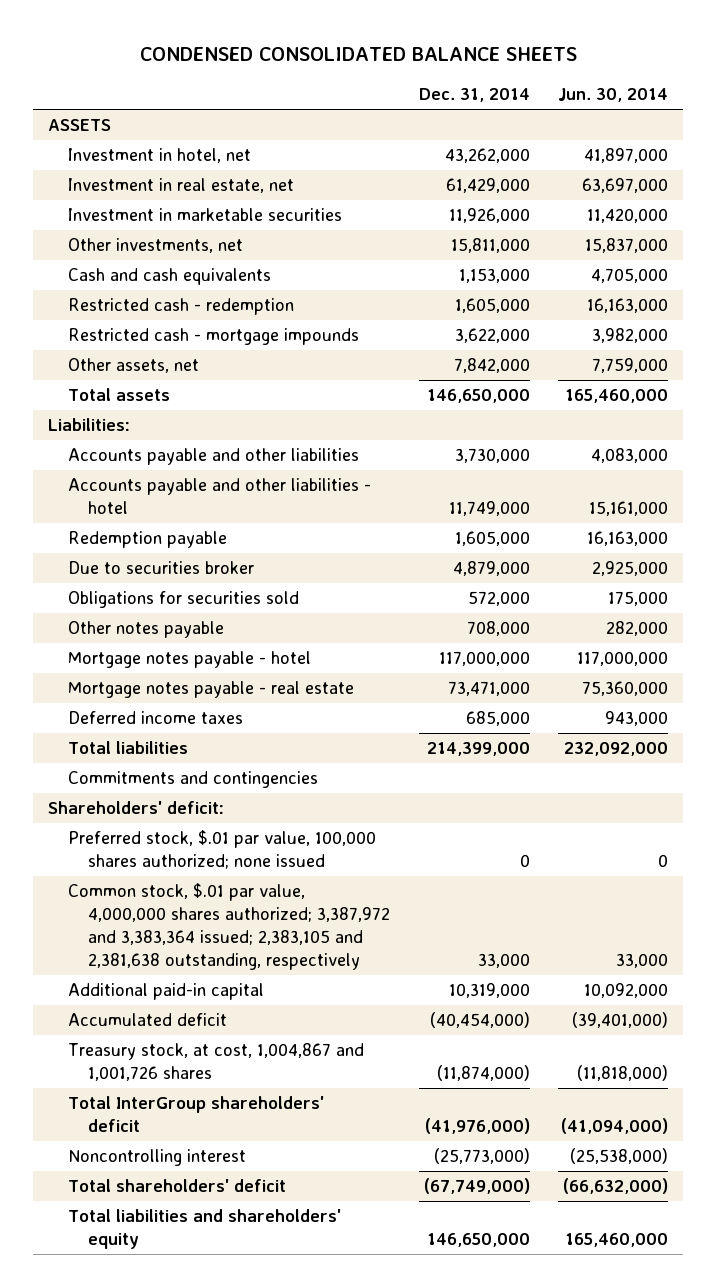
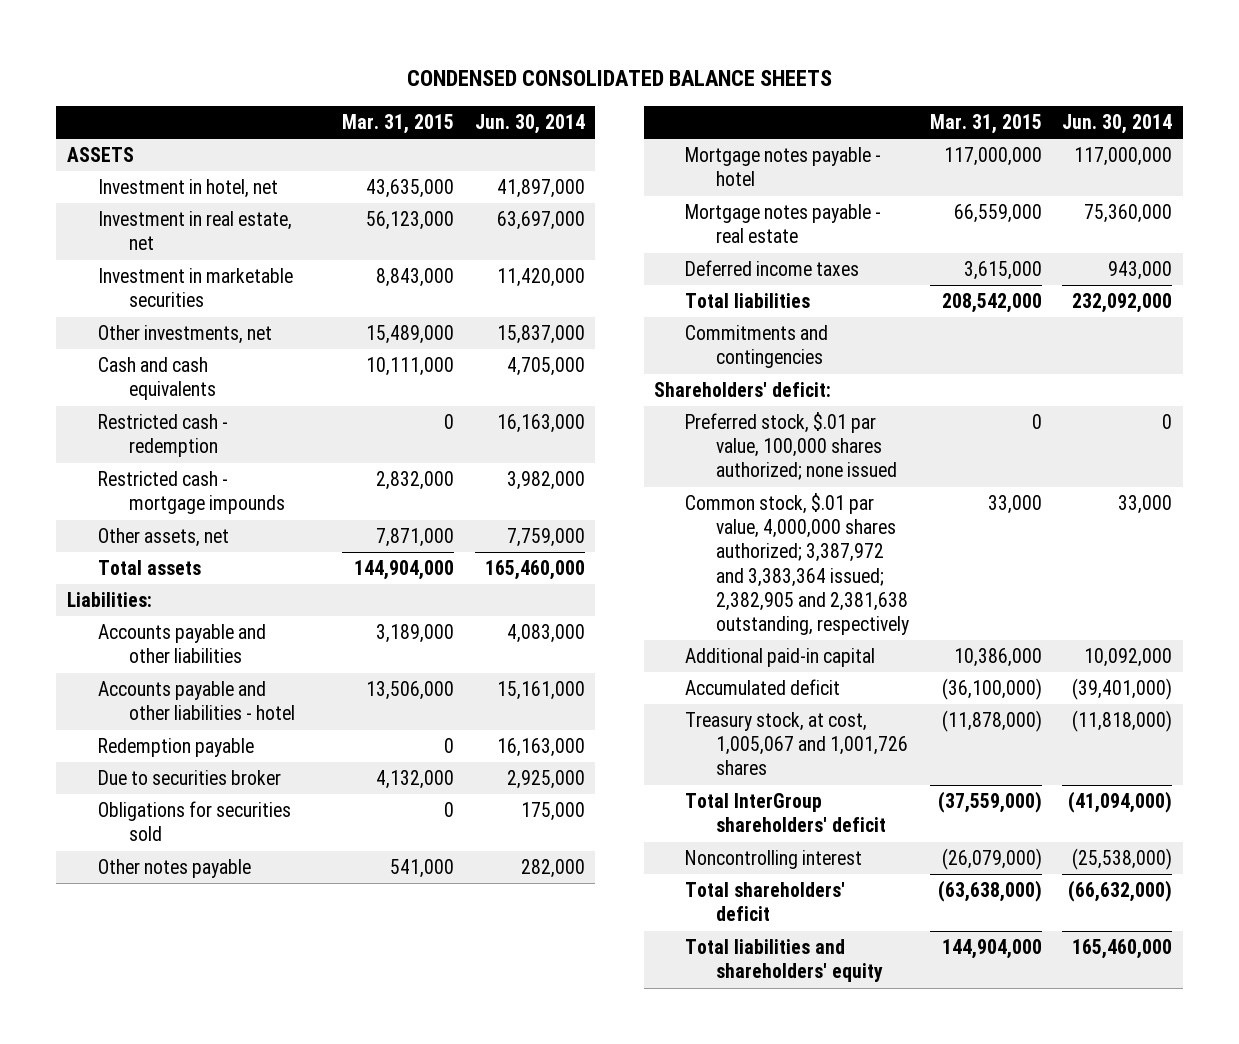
[418,88,530,103] Dec. 31, 2014 -> none
none -> [342,113,455,134] Mar. 31, 2015
[67,883,391,970] Common stock, $.01 par value, 4,000,000 shares authorized; 3,387,972 and 3,383,364 issued; 2,383,105 and 2,381,638 outstanding, respectively -> [685,493,909,635] Common stock, $.01 par value, 4,000,000 shares authorized; 3,387,972 and 3,383,364 issued; 2,382,905 and 2,381,638 outstanding, respectively
[67,1043,364,1082] Treasury stock, at cost, 1,004,867 and 1,001,726 shares -> [685,712,908,776] Treasury stock, at cost, 1,005,067 and 1,001,726 shares

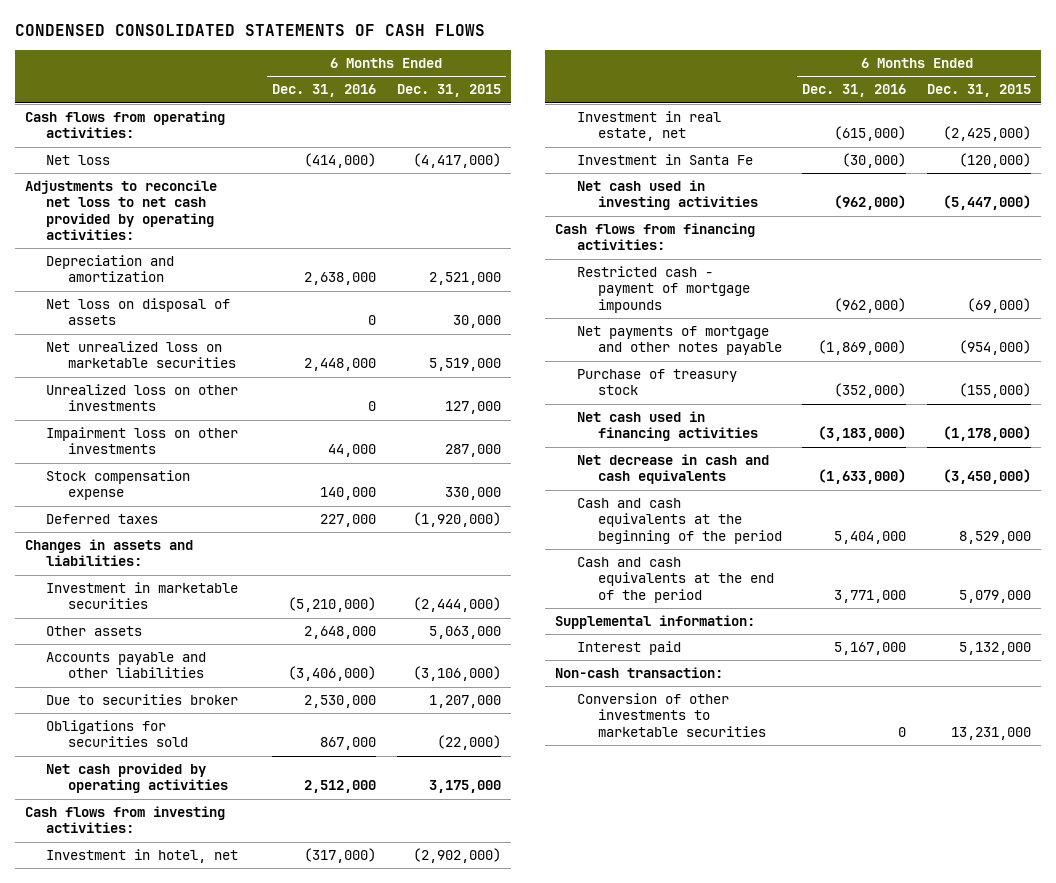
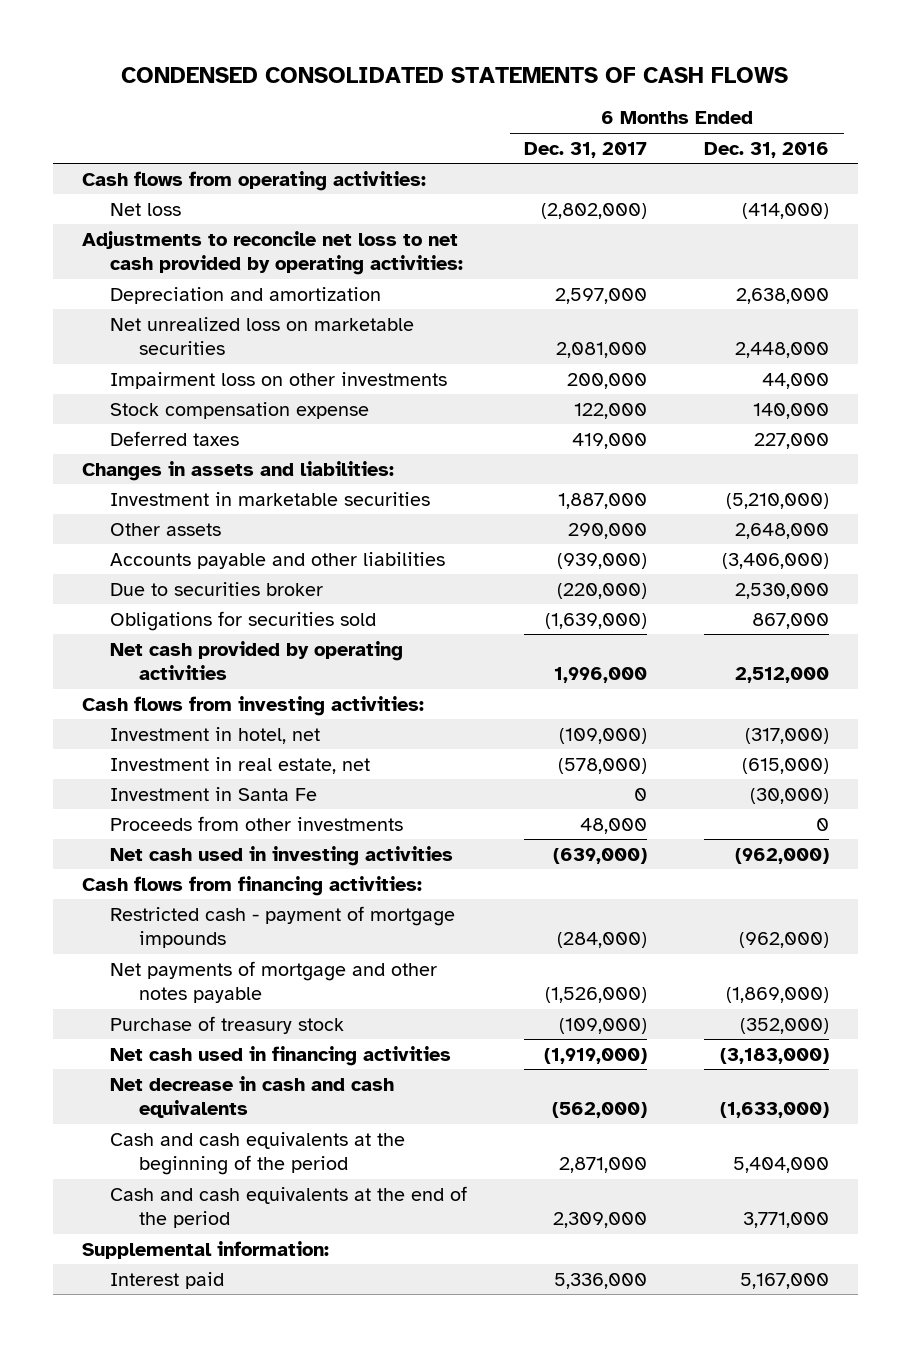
[396,84,501,98] Dec. 31, 2015 -> none
none -> [524,141,648,158] Dec. 31, 2017
[46,298,231,326] Net loss on disposal of assets -> none
[46,384,239,412] Unrealized loss on other investments -> none
none -> [110,815,404,831] Proceeds from other investments
[555,667,724,679] Non-cash transaction: -> none
[576,693,767,737] Conversion of other investments to marketable securities -> none

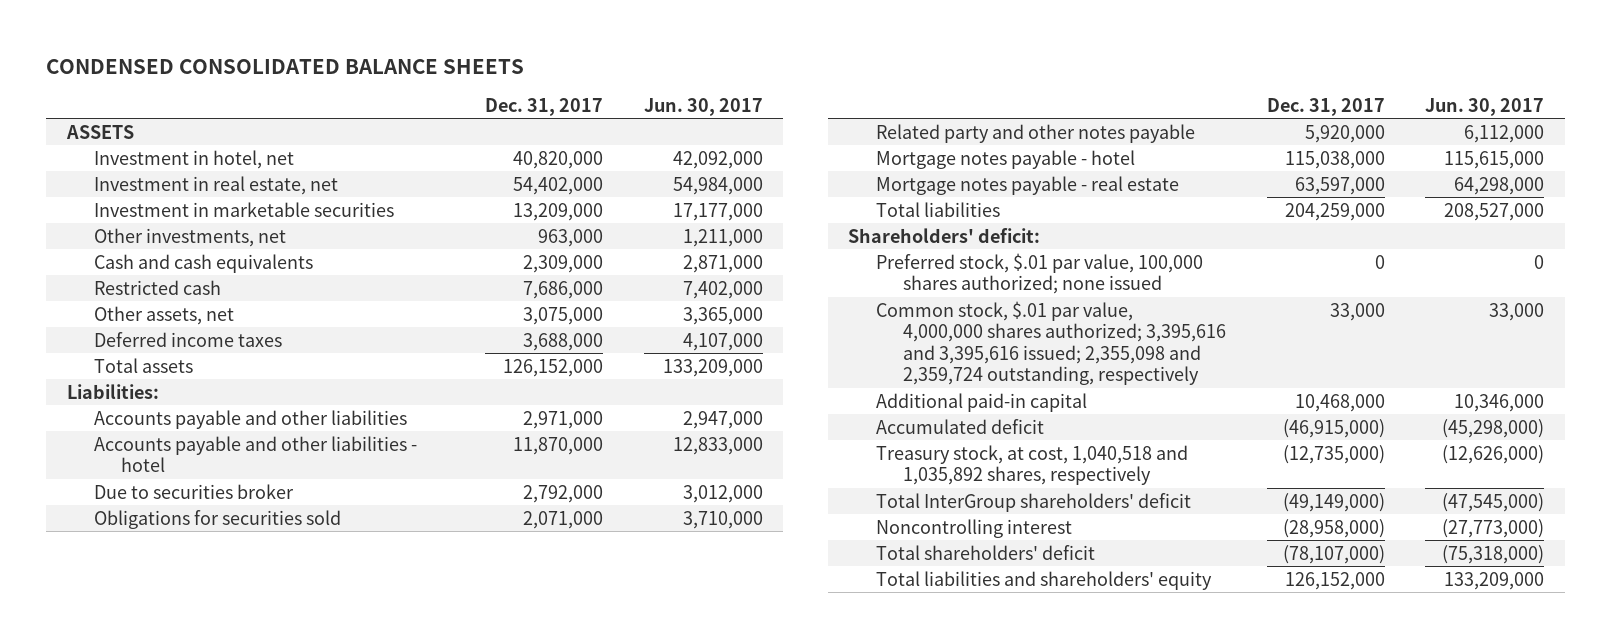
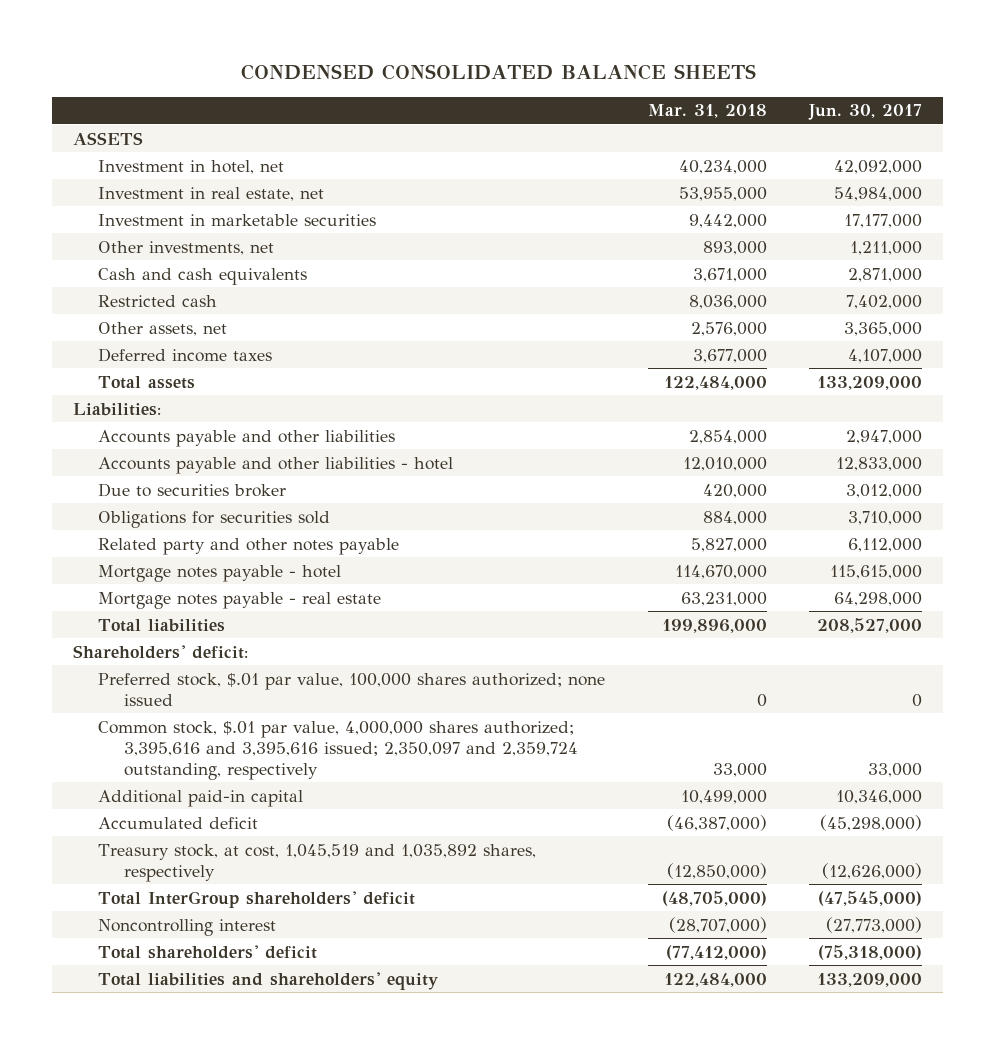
[484,97,603,116] Dec. 31, 2017 -> none
none -> [647,104,767,119] Mar. 31, 2018
[875,300,1226,386] Common stock, $.01 par value, 4,000,000 shares authorized; 3,395,616 and 3,395,616 issued; 2,355,098 and 2,359,724 outstanding, respectively -> [98,720,578,780] Common stock, $.01 par value, 4,000,000 shares authorized; 3,395,616 and 3,395,616 issued; 2,350,097 and 2,359,724 outstanding, respectively
[875,444,1188,486] Treasury stock, at cost, 1,040,518 and 1,035,892 shares, respectively -> [98,843,537,882] Treasury stock, at cost, 1,045,519 and 1,035,892 shares, respectively

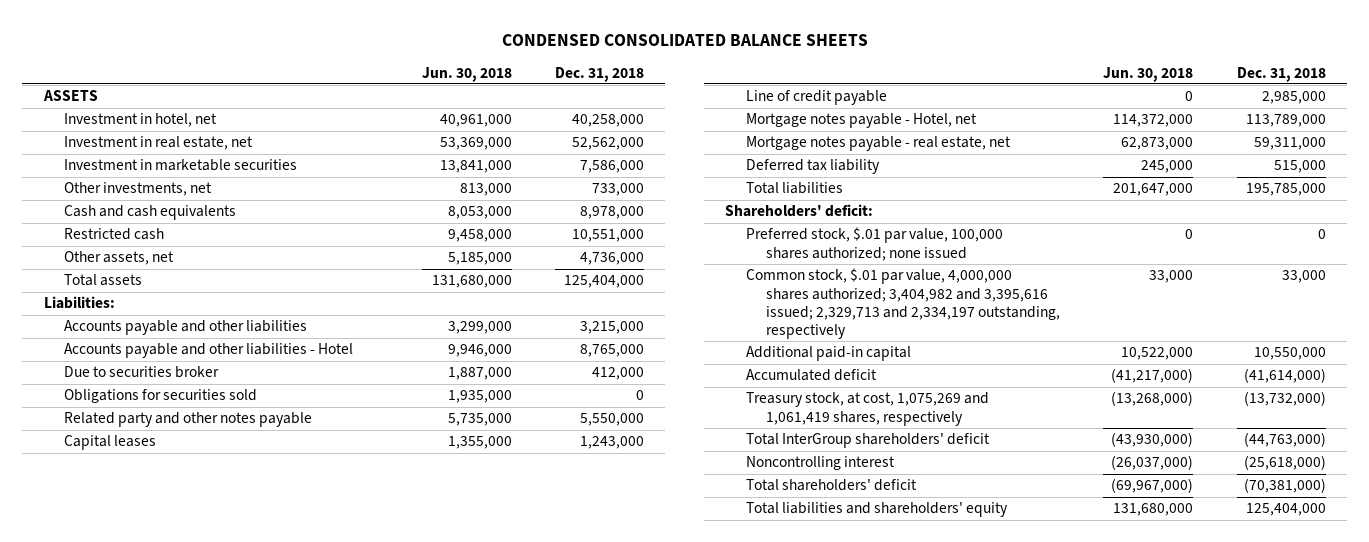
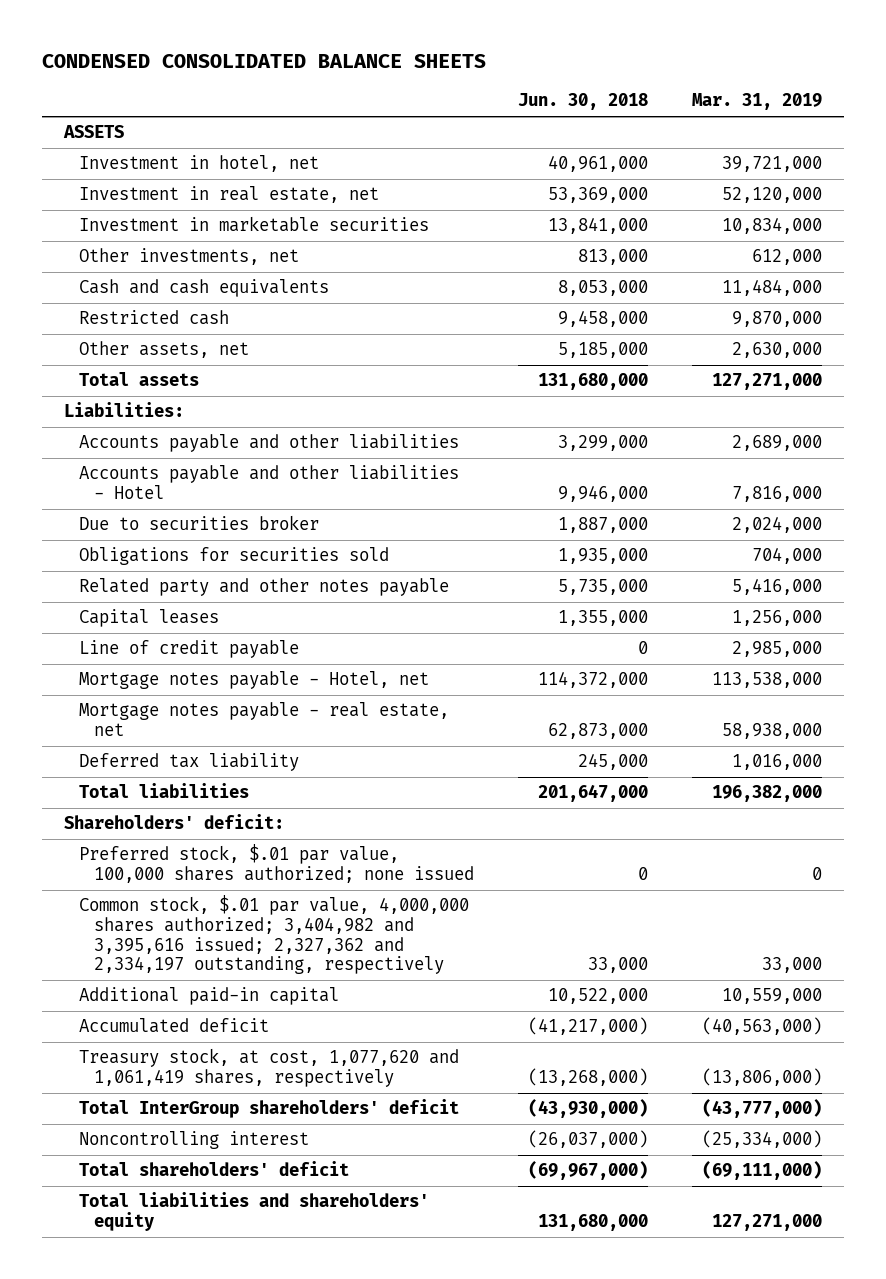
[554,66,644,82] Dec. 31, 2018 -> none
none -> [691,93,822,111] Mar. 31, 2019
[745,268,1061,340] Common stock, $.01 par value, 4,000,000 shares authorized; 3,404,982 and 3,395,616 issued; 2,329,713 and 2,334,197 outstanding, respectively -> [78,895,469,975] Common stock, $.01 par value, 4,000,000 shares authorized; 3,404,982 and 3,395,616 issued; 2,327,362 and 2,334,197 outstanding, respectively
[745,392,989,426] Treasury stock, at cost, 1,075,269 and 1,061,419 shares, respectively -> [78,1048,459,1088] Treasury stock, at cost, 1,077,620 and 1,061,419 shares, respectively

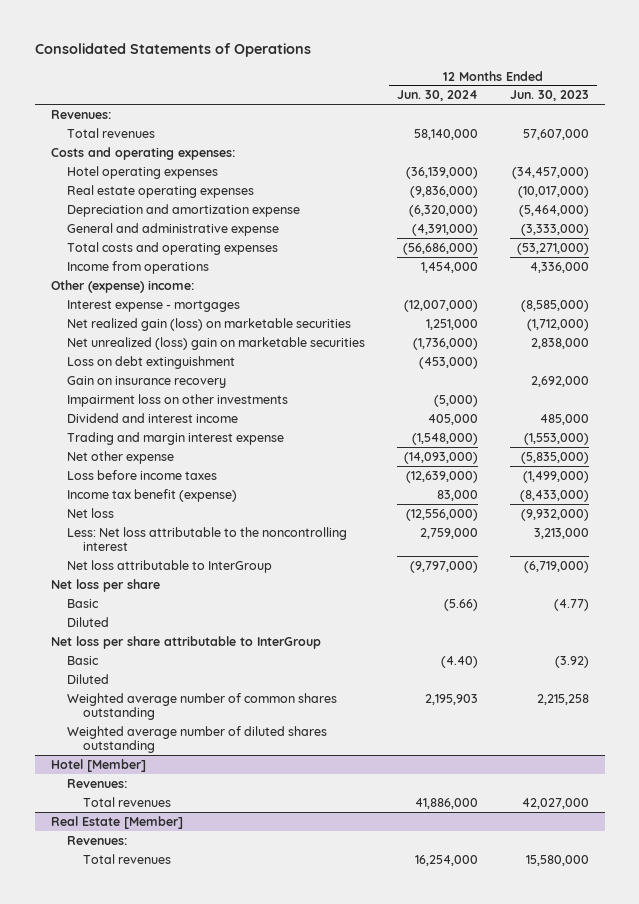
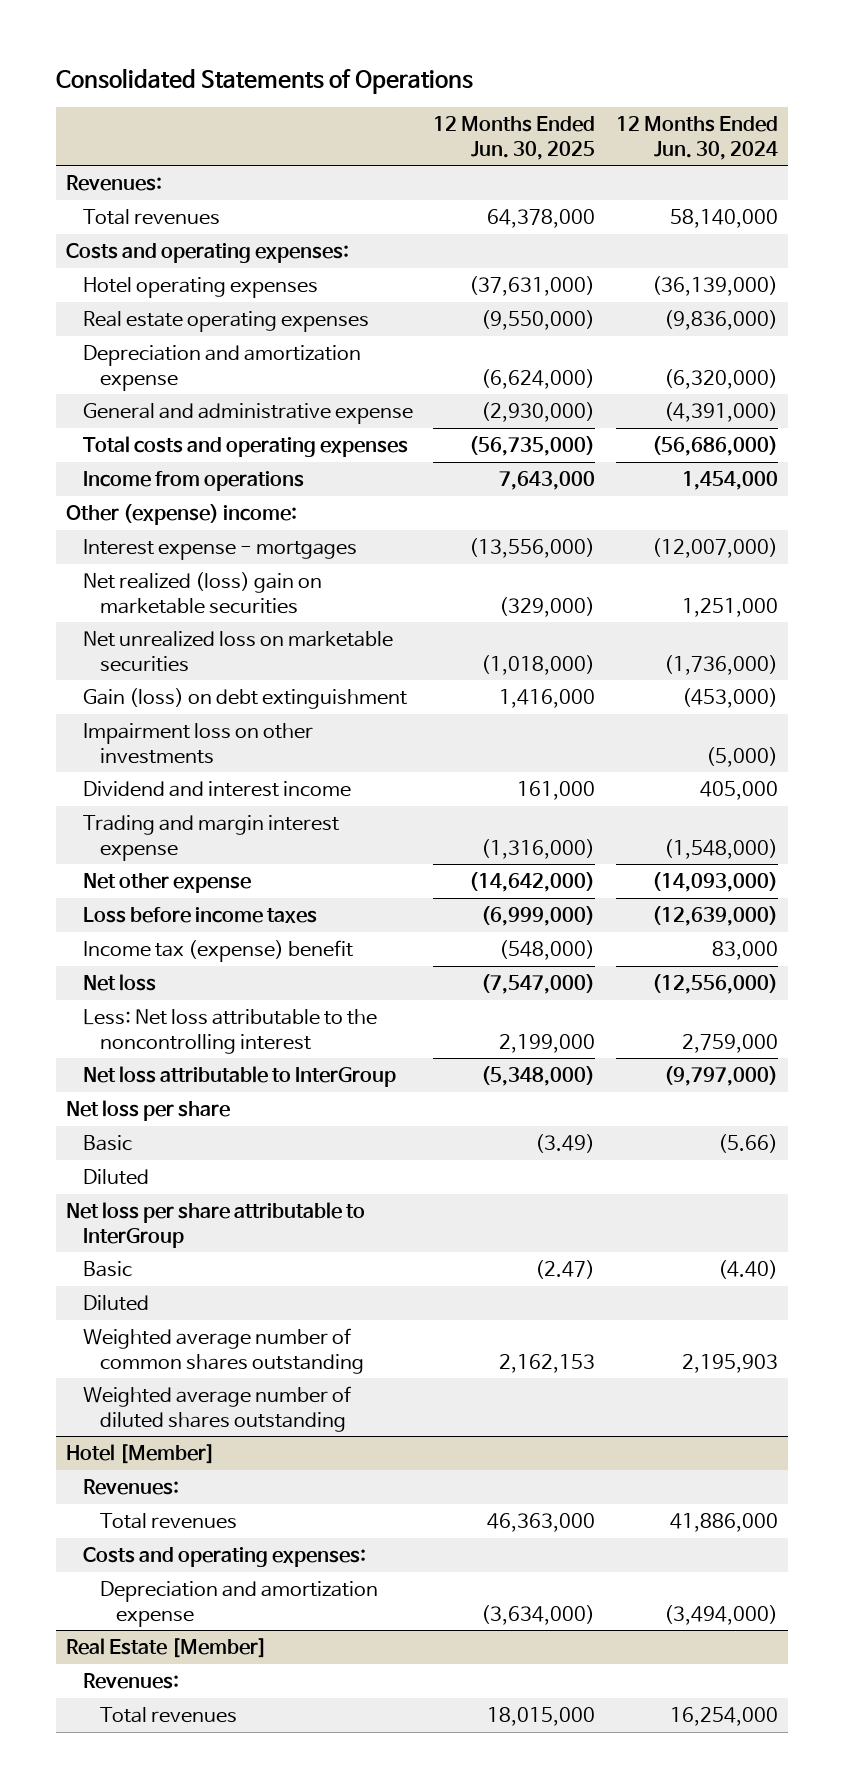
[509,90,589,102] Jun. 30, 2023 -> none
none -> [433,116,596,160] 12 Months Ended Jun. 30, 2025
[66,375,226,388] Gain on insurance recovery -> none
[66,317,351,331] Net realized gain (loss) on marketable securities -> [82,572,322,614] Net realized (loss) gain on marketable securities
[66,336,365,350] Net unrealized (loss) gain on marketable securities -> [82,631,393,672] Net unrealized loss on marketable securities
[66,355,235,369] Loss on debt extinguishment -> [82,688,407,710] Gain (loss) on debt extinguishment
[66,488,237,502] Income tax benefit (expense) -> [82,940,353,963] Income tax (expense) benefit
none -> [82,1547,366,1568] Costs and operating expenses:
none -> [99,1581,378,1627] Depreciation and amortization expense

